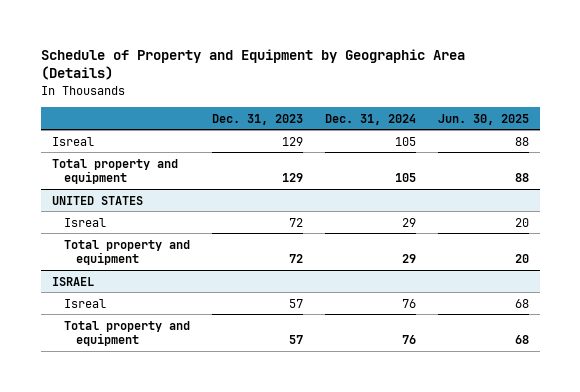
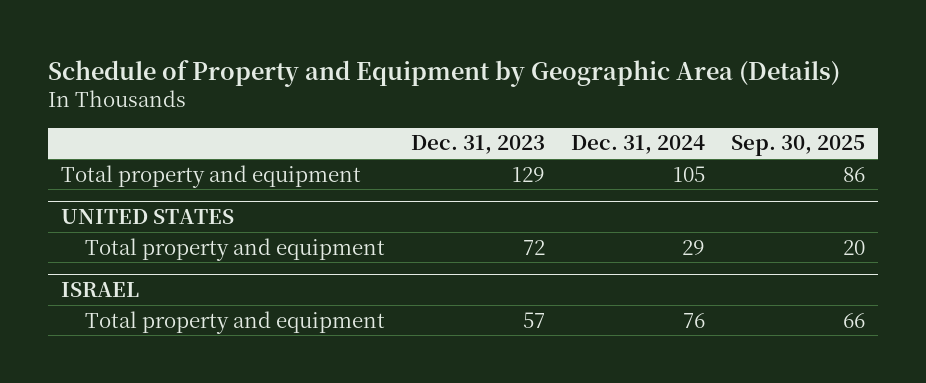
[437,113,529,125] Jun. 30, 2025 -> none
none -> [731,135,866,157] Sep. 30, 2025
[51,136,94,146] Isreal -> none
[63,217,106,227] Isreal -> none
[63,298,106,308] Isreal -> none

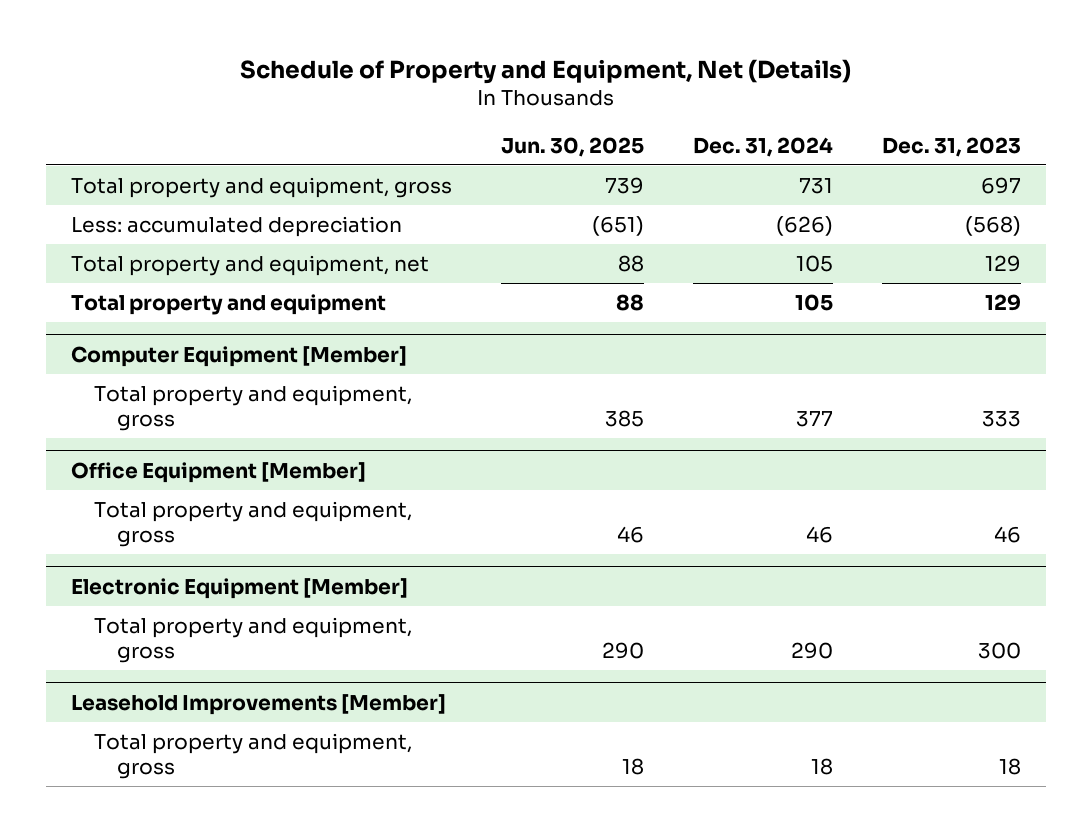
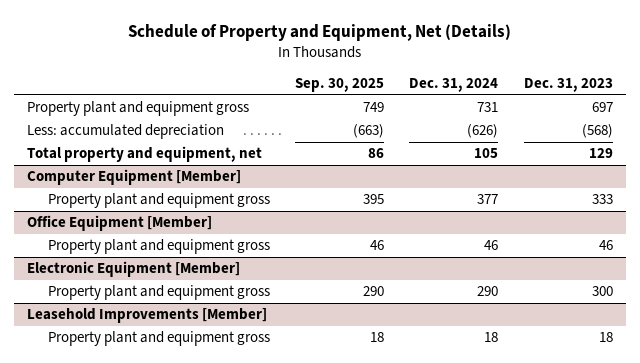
[500,136,644,157] Jun. 30, 2025 -> none
none -> [294,78,384,93] Sep. 30, 2025
[70,176,452,198] Total property and equipment, gross -> [26,101,249,117] Property plant and equipment gross
[70,293,386,315] Total property and equipment -> none
[94,384,413,432] Total property and equipment, gross -> [47,193,270,209] Property plant and equipment gross
[94,500,413,548] Total property and equipment, gross -> [47,239,270,255] Property plant and equipment gross
[94,616,413,664] Total property and equipment, gross -> [47,285,270,301] Property plant and equipment gross
[94,732,413,780] Total property and equipment, gross -> [47,331,270,347] Property plant and equipment gross

